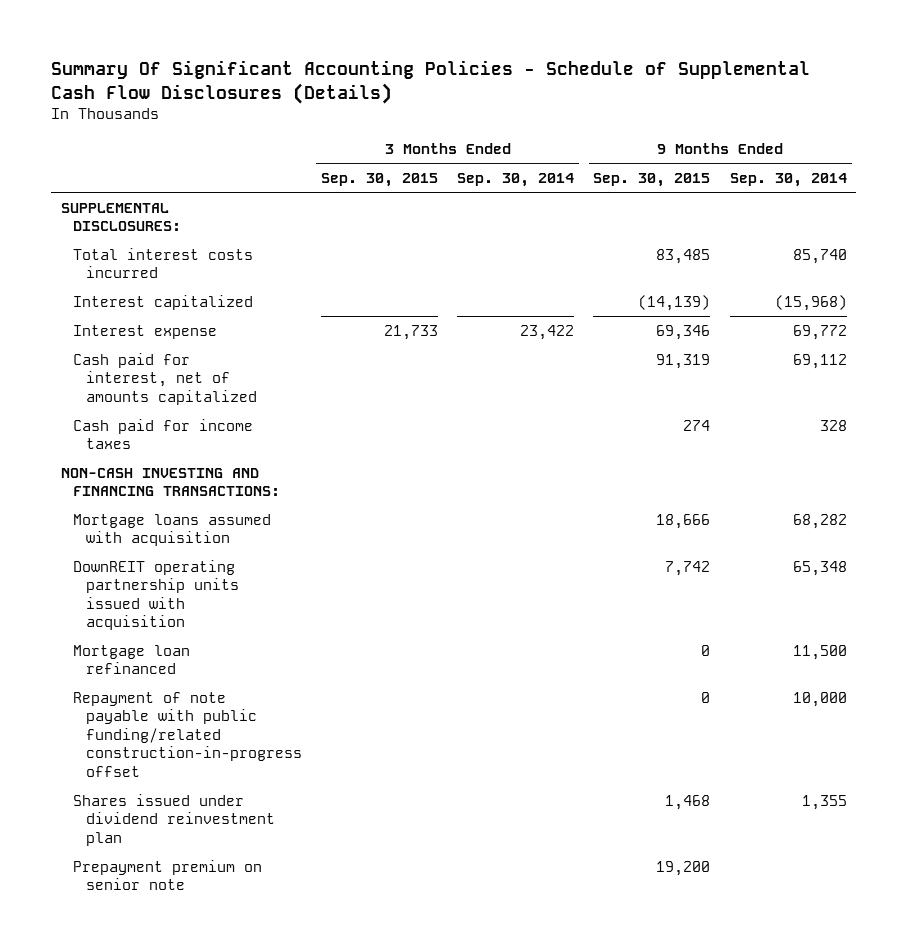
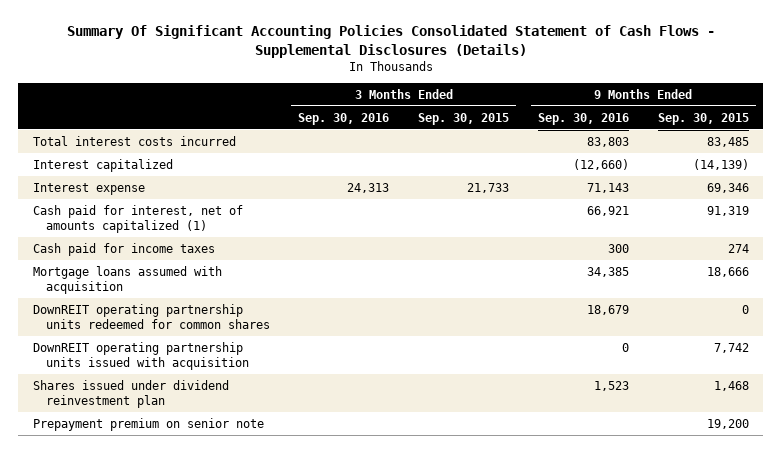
[51,59,811,104] Summary Of Significant Accounting Policies - Schedule of Supplemental Cash Flow Disclosures (Details) -> [66,25,715,58] Summary Of Significant Accounting Policies Consolidated Statement of Cash Flows - Supplemental Disclosures (Details)
[457,173,575,188] Sep. 30, 2014 -> none
[729,173,847,188] Sep. 30, 2014 -> none
none -> [298,112,390,125] Sep. 30, 2016
none -> [538,112,630,125] Sep. 30, 2016
[60,202,182,232] SUPPLEMENTAL DISCLOSURES: -> none
[73,352,257,405] Cash paid for interest, net of amounts capitalized -> [32,204,243,233] Cash paid for interest, net of amounts capitalized (1)
[60,467,281,497] NON-CASH INVESTING AND FINANCING TRANSACTIONS: -> none
none -> [32,303,270,329] DownREIT operating partnership units redeemed for common shares
[73,644,191,675] Mortgage loan refinanced -> none
[73,691,302,777] Repayment of note payable with public funding/related construction-in-progress offset -> none

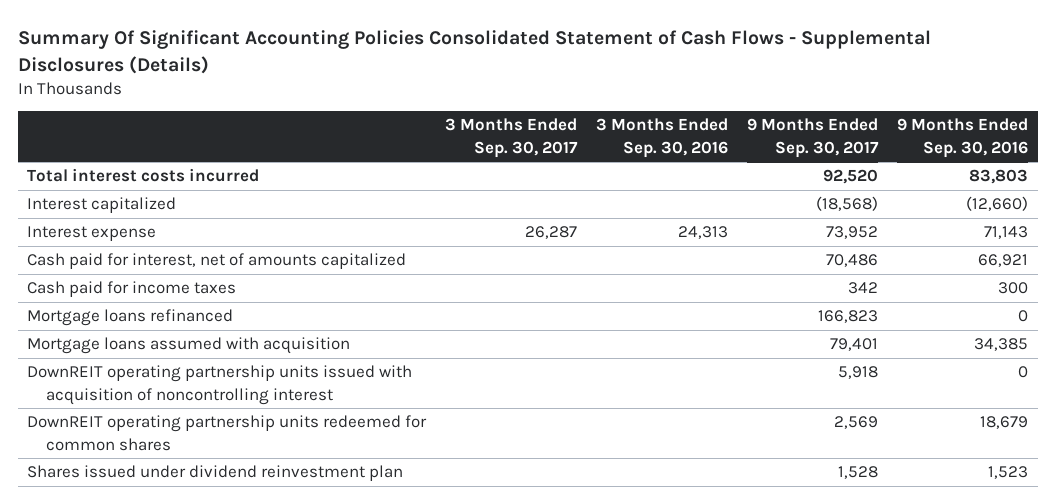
[418,112,510,125] Sep. 30, 2015 -> none
[657,112,749,125] Sep. 30, 2015 -> none
none -> [445,118,579,158] 3 Months Ended Sep. 30, 2017
none -> [747,118,880,158] 9 Months Ended Sep. 30, 2017
[32,204,243,233] Cash paid for interest, net of amounts capitalized (1) -> [27,253,407,270] Cash paid for interest, net of amounts capitalized
none -> [27,309,234,327] Mortgage loans refinanced
none -> [27,365,413,405] DownREIT operating partnership units issued with acquisition of noncontrolling interest
[32,341,249,370] DownREIT operating partnership units issued with acquisition -> none
[32,417,264,431] Prepayment premium on senior note -> none

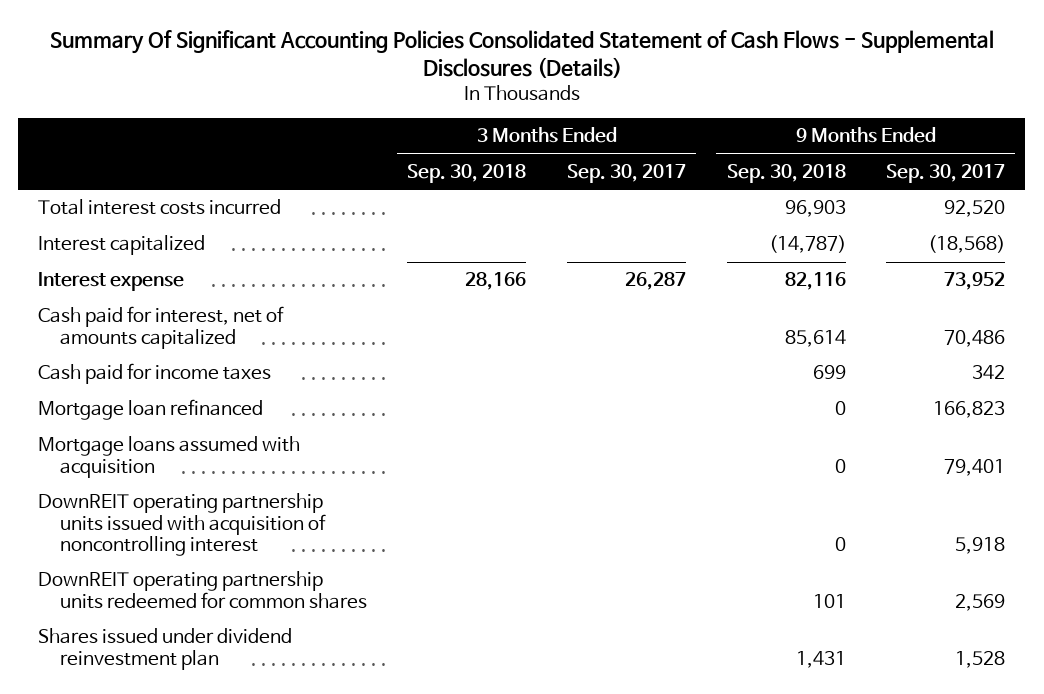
[596,118,729,158] 3 Months Ended Sep. 30, 2016 -> none
[897,118,1029,158] 9 Months Ended Sep. 30, 2016 -> none
none -> [407,164,527,184] Sep. 30, 2018
none -> [726,164,846,184] Sep. 30, 2018
[27,309,234,327] Mortgage loans refinanced -> [38,399,264,421] Mortgage loan refinanced

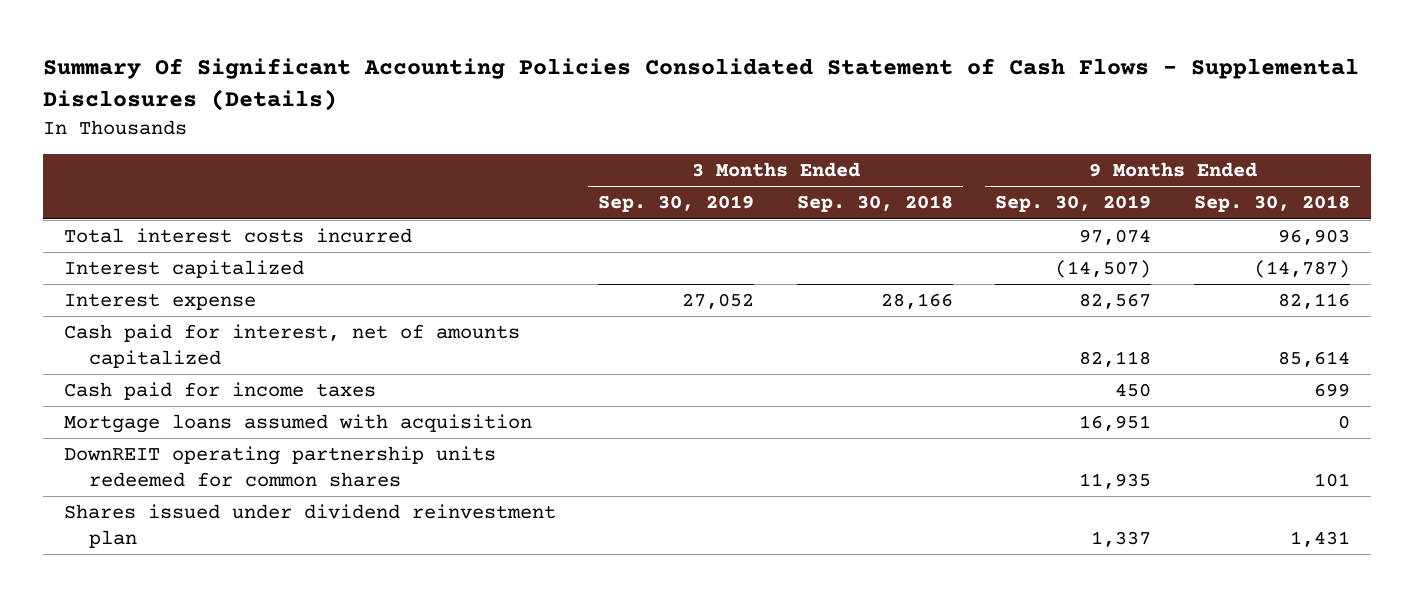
[567,164,687,184] Sep. 30, 2017 -> none
[886,164,1006,184] Sep. 30, 2017 -> none
none -> [598,195,755,213] Sep. 30, 2019
none -> [995,195,1152,213] Sep. 30, 2019
[38,399,264,421] Mortgage loan refinanced -> none
[38,493,326,556] DownREIT operating partnership units issued with acquisition of noncontrolling interest -> none

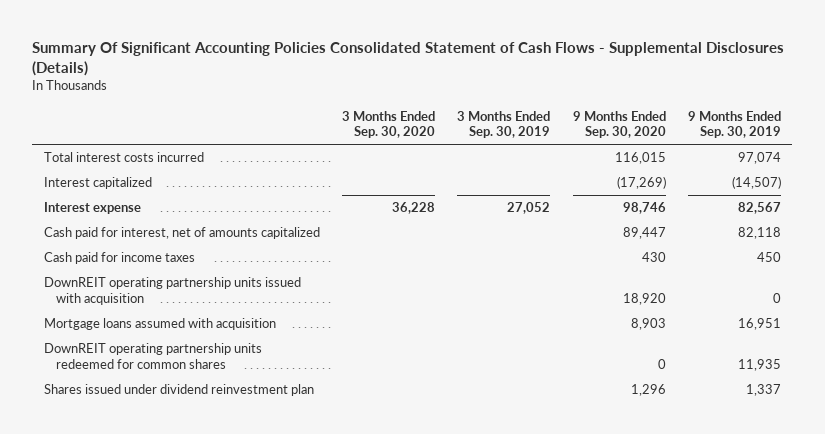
[796,195,953,213] Sep. 30, 2018 -> none
[1193,195,1350,213] Sep. 30, 2018 -> none
none -> [342,110,436,139] 3 Months Ended Sep. 30, 2020
none -> [572,110,666,139] 9 Months Ended Sep. 30, 2020
none -> [43,277,301,305] DownREIT operating partnership units issued with acquisition

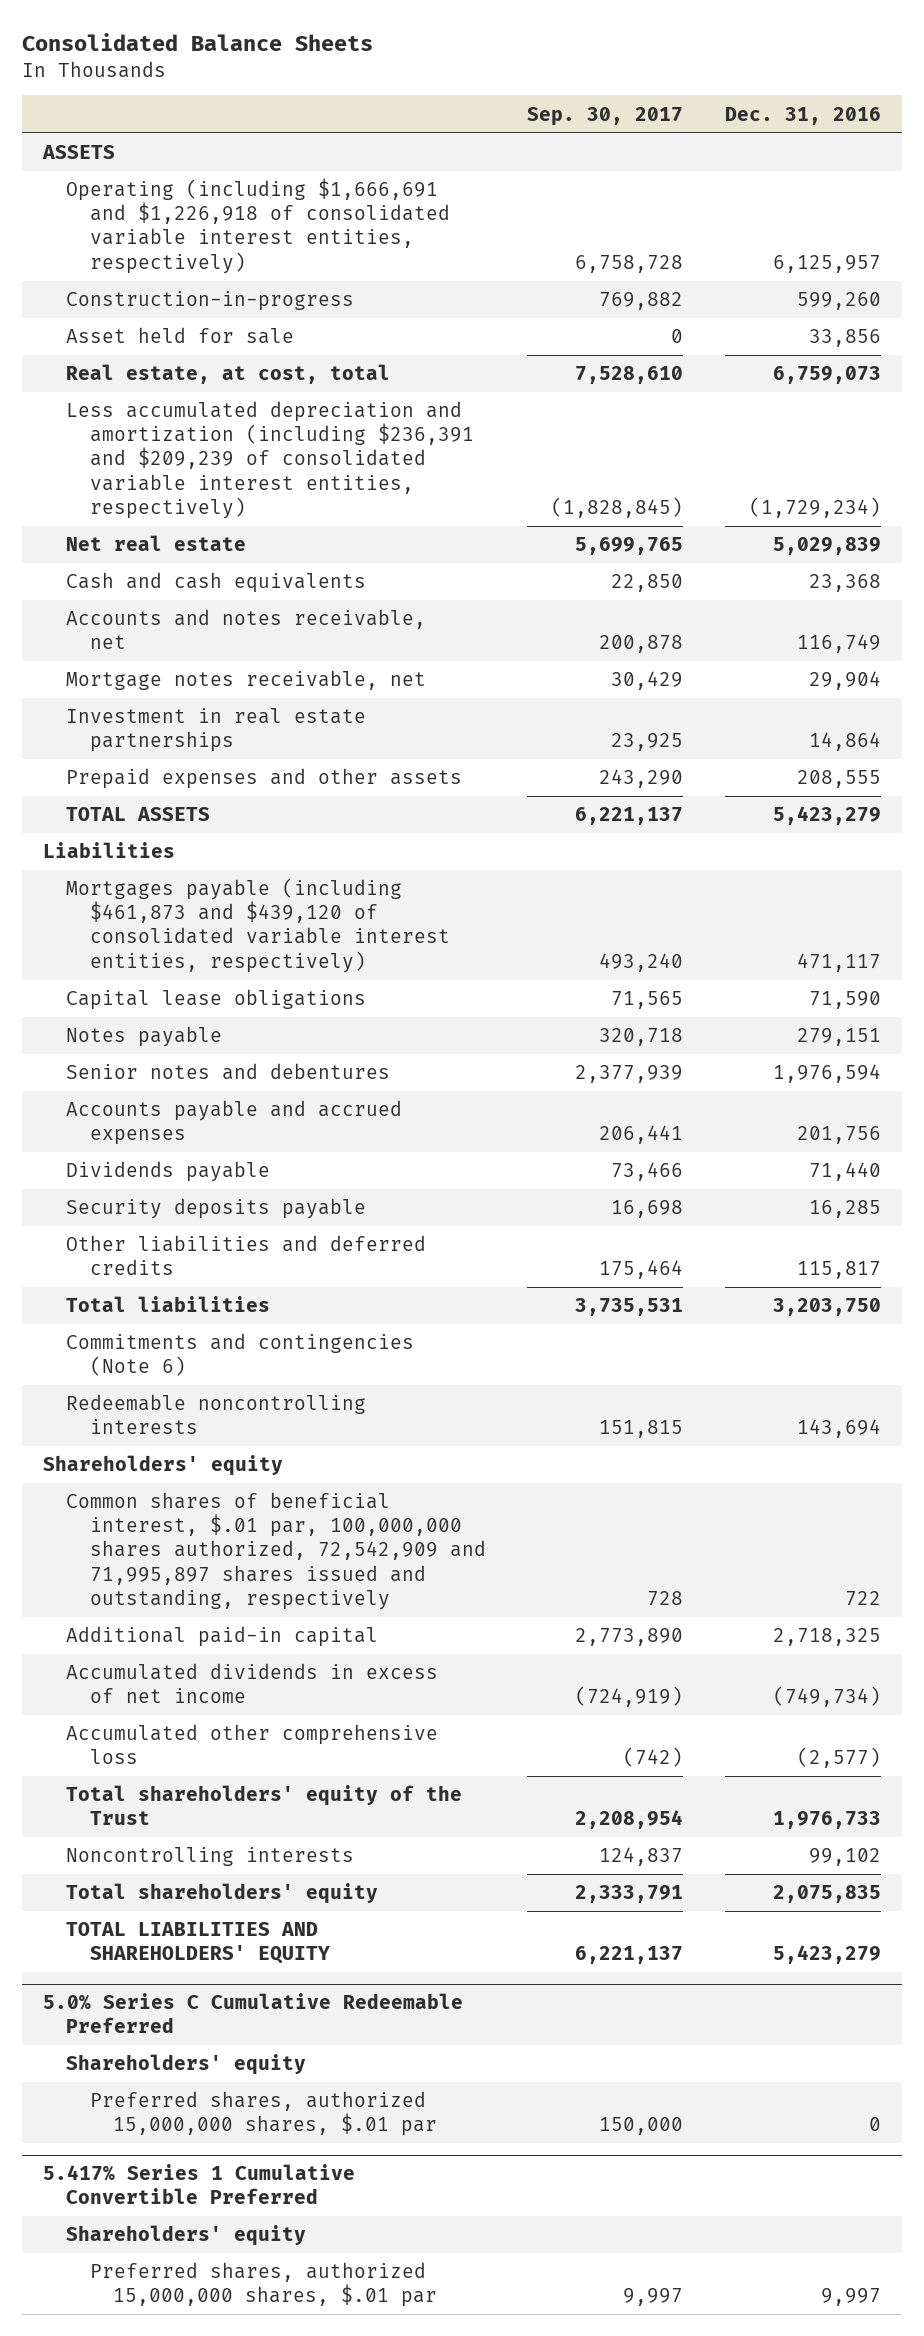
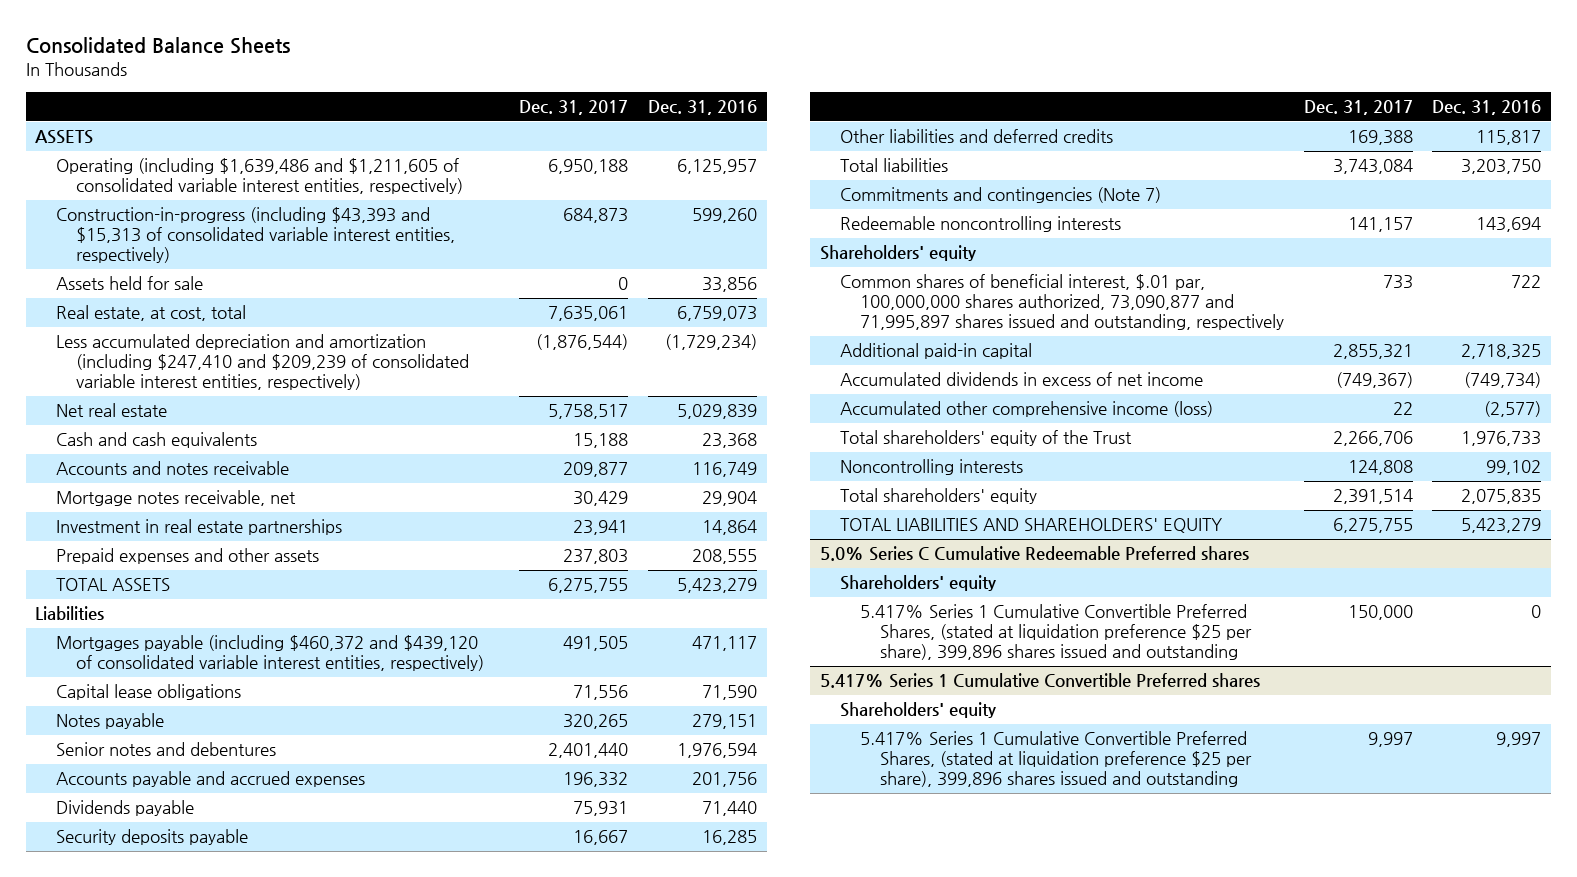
[527,106,684,126] Sep. 30, 2017 -> none
none -> [519,100,629,116] Dec. 31, 2017
[66,178,450,274] Operating (including $1,666,691 and $1,226,918 of consolidated variable interest entities, respectively) -> [55,158,463,195] Operating (including $1,639,486 and $1,211,605 of consolidated variable interest entities, respectively)
[66,291,355,312] Construction-in-progress -> [55,207,455,264] Construction-in-progress (including $43,393 and $15,313 of consolidated variable interest entities, respectively)
[66,327,295,345] Asset held for sale -> [55,276,203,291] Assets held for sale
[66,401,474,519] Less accumulated depreciation and amortization (including $236,391 and $209,239 of consolidated variable interest entities, respectively) -> [55,334,469,391] Less accumulated depreciation and amortization (including $247,410 and $209,239 of consolidated variable interest entities, respectively)
[66,609,427,650] Accounts and notes receivable, net -> [55,461,289,476] Accounts and notes receivable
[66,878,450,973] Mortgages payable (including $461,873 and $439,120 of consolidated variable interest entities, respectively) -> [55,635,484,672] Mortgages payable (including $460,372 and $439,120 of consolidated variable interest entities, respectively)
[66,1333,415,1377] Commitments and contingencies (Note 6) -> [839,187,1161,204] Commitments and contingencies (Note 7)
[66,1492,486,1610] Common shares of beneficial interest, $.01 par, 100,000,000 shares authorized, 72,542,909 and 71,995,897 shares issued and outstanding, respectively -> [839,274,1284,331] Common shares of beneficial interest, $.01 par, 100,000,000 shares authorized, 73,090,877 and 71,995,897 shares issued and outstanding, respectively
[66,1724,439,1765] Accumulated other comprehensive loss -> [839,401,1213,418] Accumulated other comprehensive income (loss)
[42,1993,463,2034] 5.0% Series C Cumulative Redeemable Preferred -> [819,546,1249,562] 5.0% Series C Cumulative Redeemable Preferred shares
[89,2091,438,2137] Preferred shares, authorized 15,000,000 shares, $.01 par -> [859,604,1253,661] 5.417% Series 1 Cumulative Convertible Preferred Shares, (stated at liquidation preference $25 per share), 399,896 shares issued and outstanding
[42,2164,355,2205] 5.417% Series 1 Cumulative Convertible Preferred -> [819,673,1260,689] 5.417% Series 1 Cumulative Convertible Preferred shares
[89,2262,438,2308] Preferred shares, authorized 15,000,000 shares, $.01 par -> [859,731,1253,788] 5.417% Series 1 Cumulative Convertible Preferred Shares, (stated at liquidation preference $25 per share), 399,896 shares issued and outstanding

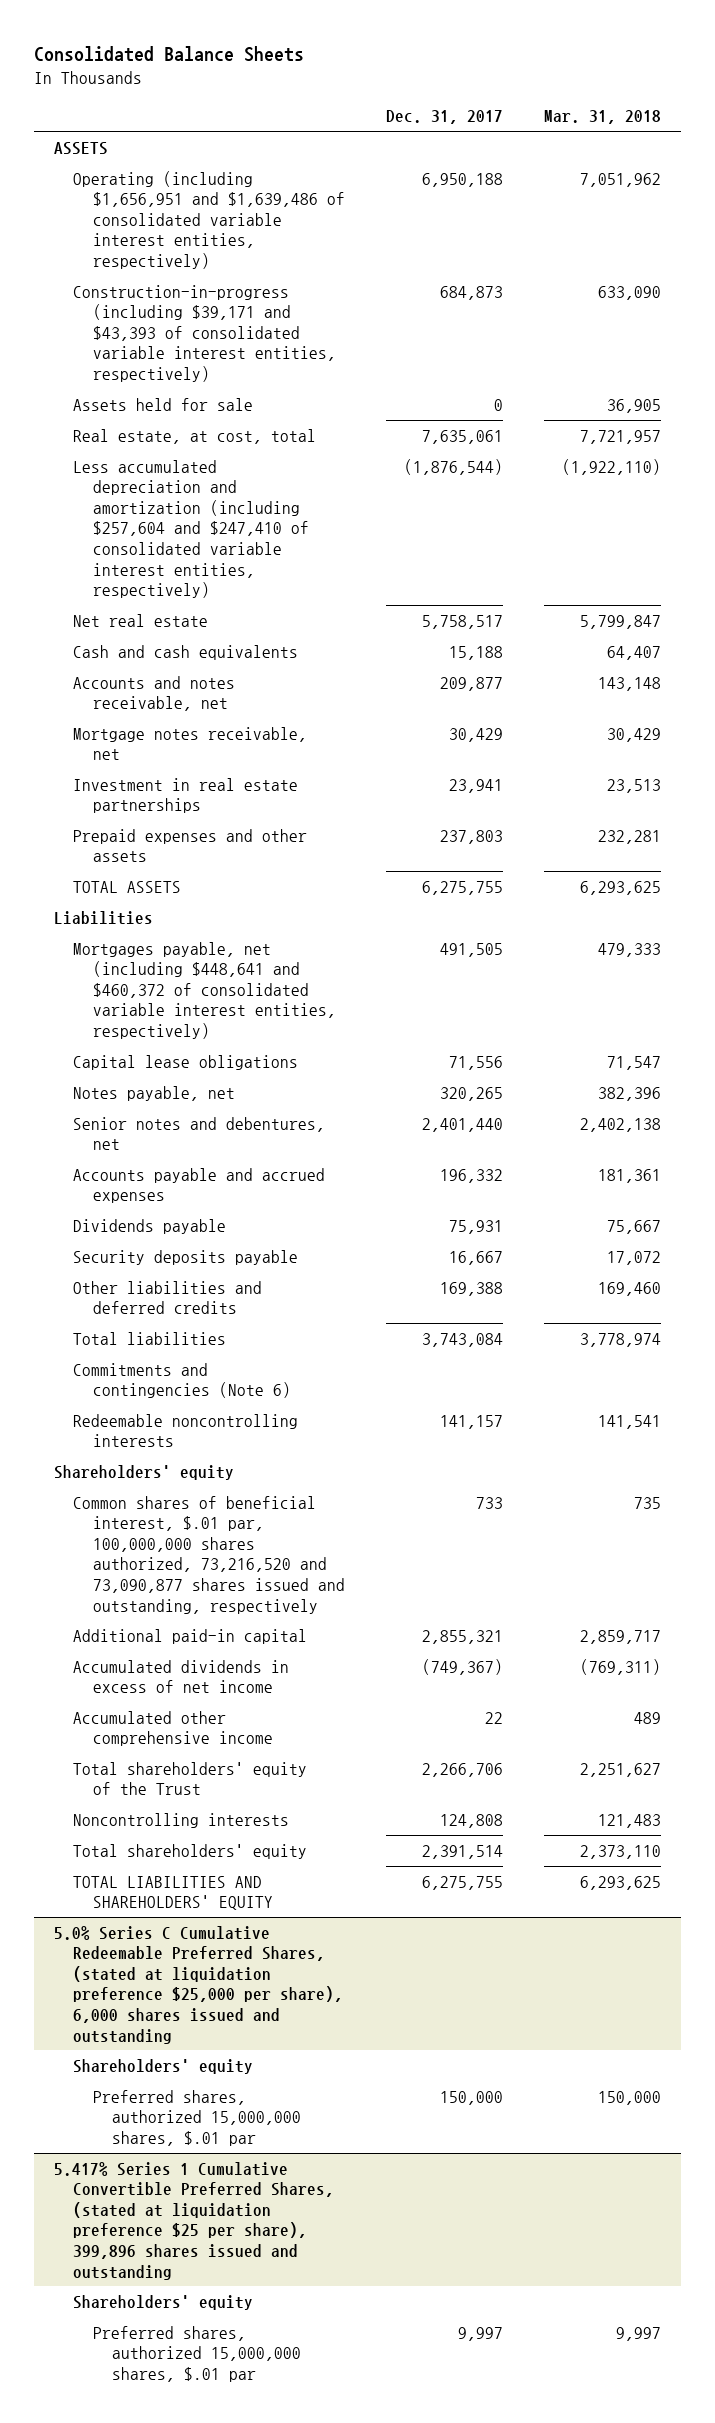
[648,100,758,116] Dec. 31, 2016 -> none
none -> [543,110,661,125] Mar. 31, 2018
[55,158,463,195] Operating (including $1,639,486 and $1,211,605 of consolidated variable interest entities, respectively) -> [73,170,345,269] Operating (including $1,656,951 and $1,639,486 of consolidated variable interest entities, respectively)
[55,207,455,264] Construction-in-progress (including $43,393 and $15,313 of consolidated variable interest entities, respectively) -> [73,284,336,382] Construction-in-progress (including $39,171 and $43,393 of consolidated variable interest entities, respectively)
[55,334,469,391] Less accumulated depreciation and amortization (including $247,410 and $209,239 of consolidated variable interest entities, respectively) -> [73,459,309,599] Less accumulated depreciation and amortization (including $257,604 and $247,410 of consolidated variable interest entities, respectively)
[55,461,289,476] Accounts and notes receivable -> [73,675,236,712] Accounts and notes receivable, net
[55,635,484,672] Mortgages payable (including $460,372 and $439,120 of consolidated variable interest entities, respectively) -> [73,941,336,1039] Mortgages payable, net (including $448,641 and $460,372 of consolidated variable interest entities, respectively)
[55,713,164,730] Notes payable -> [73,1085,236,1101] Notes payable, net
[55,742,276,757] Senior notes and debentures -> [73,1116,326,1151] Senior notes and debentures, net
[839,187,1161,204] Commitments and contingencies (Note 7) -> [73,1362,291,1399] Commitments and contingencies (Note 6)
[839,274,1284,331] Common shares of beneficial interest, $.01 par, 100,000,000 shares authorized, 73,090,877 and 71,995,897 shares issued and outstanding, respectively -> [73,1495,345,1614] Common shares of beneficial interest, $.01 par, 100,000,000 shares authorized, 73,216,520 and 73,090,877 shares issued and outstanding, respectively
[839,401,1213,418] Accumulated other comprehensive income (loss) -> [73,1710,273,1747] Accumulated other comprehensive income
[819,546,1249,562] 5.0% Series C Cumulative Redeemable Preferred shares -> none
none -> [54,1925,344,2044] 5.0% Series C Cumulative Redeemable Preferred Shares, (stated at liquidation preference $25,000 per share), 6,000 shares issued and outstanding
[819,673,1260,689] 5.417% Series 1 Cumulative Convertible Preferred shares -> none
[859,604,1253,661] 5.417% Series 1 Cumulative Convertible Preferred Shares, (stated at liquidation preference $25 per share), 399,896 shares issued and outstanding -> [92,2089,302,2146] Preferred shares, authorized 15,000,000 shares, $.01 par
none -> [54,2161,335,2280] 5.417% Series 1 Cumulative Convertible Preferred Shares, (stated at liquidation preference $25 per share), 399,896 shares issued and outstanding
[859,731,1253,788] 5.417% Series 1 Cumulative Convertible Preferred Shares, (stated at liquidation preference $25 per share), 399,896 shares issued and outstanding -> [92,2325,302,2382] Preferred shares, authorized 15,000,000 shares, $.01 par

